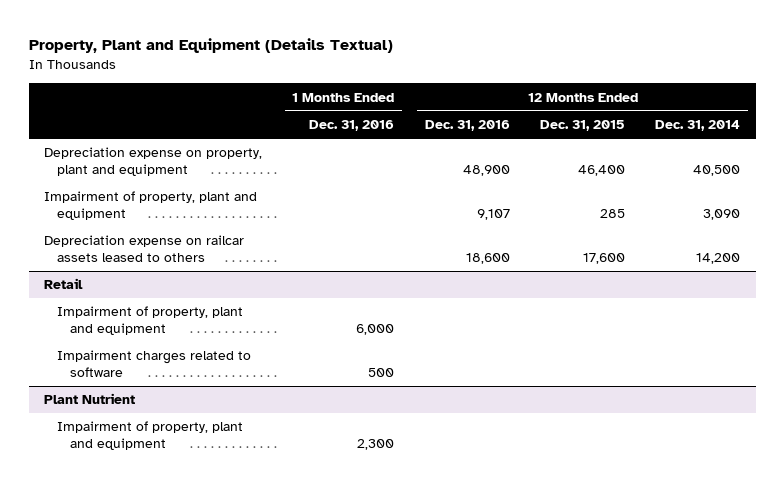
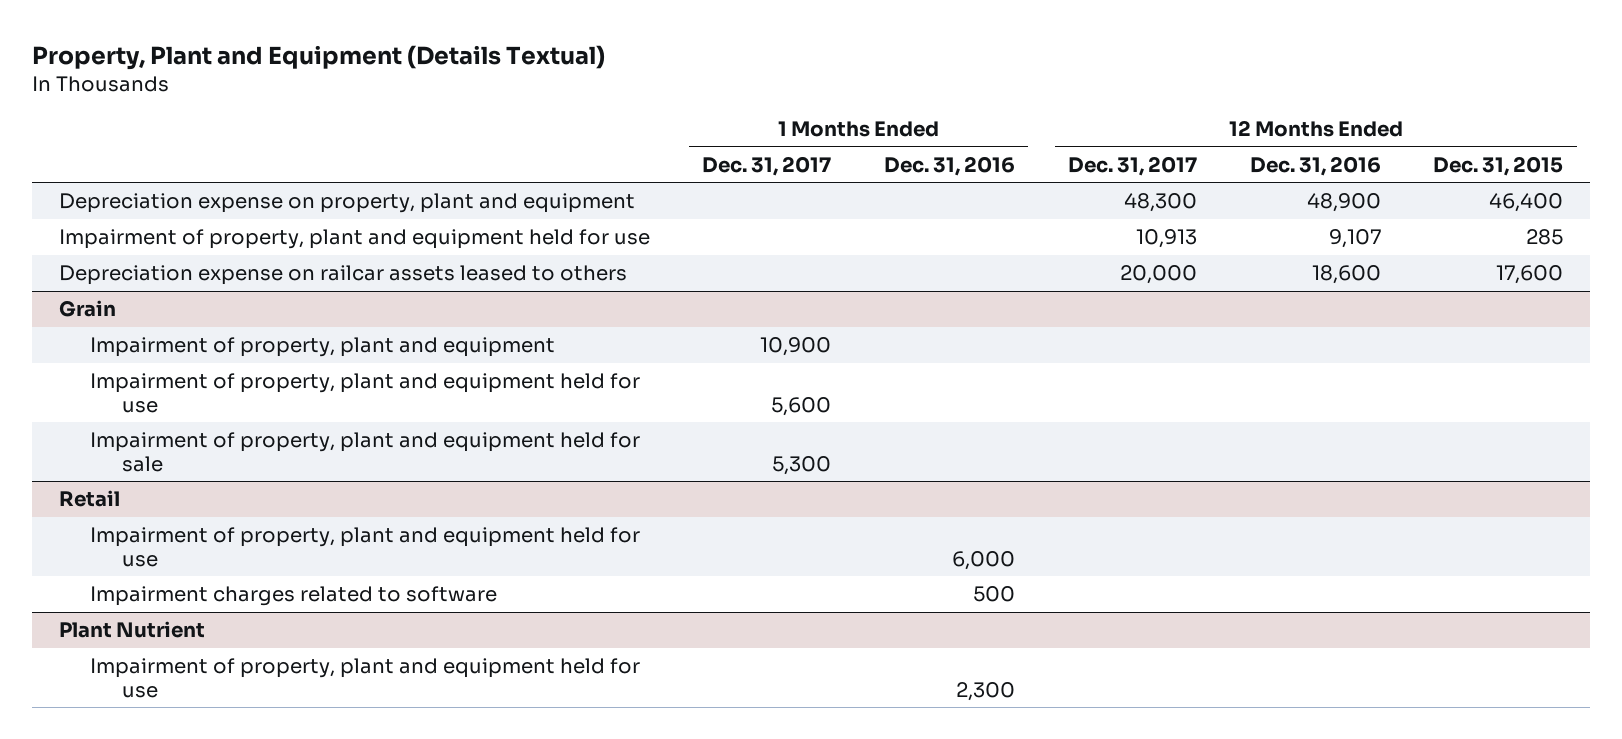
[655,120,741,132] Dec. 31, 2014 -> none
none -> [702,156,832,177] Dec. 31, 2017
none -> [1067,156,1197,177] Dec. 31, 2017
[43,191,257,220] Impairment of property, plant and equipment -> [58,229,650,250] Impairment of property, plant and equipment held for use
none -> [58,300,116,318] Grain
none -> [90,337,556,358] Impairment of property, plant and equipment
none -> [90,373,641,413] Impairment of property, plant and equipment held for use
none -> [90,432,641,472] Impairment of property, plant and equipment held for sale
[56,306,243,335] Impairment of property, plant and equipment -> [90,527,641,567] Impairment of property, plant and equipment held for use
[56,421,243,450] Impairment of property, plant and equipment -> [90,658,641,698] Impairment of property, plant and equipment held for use

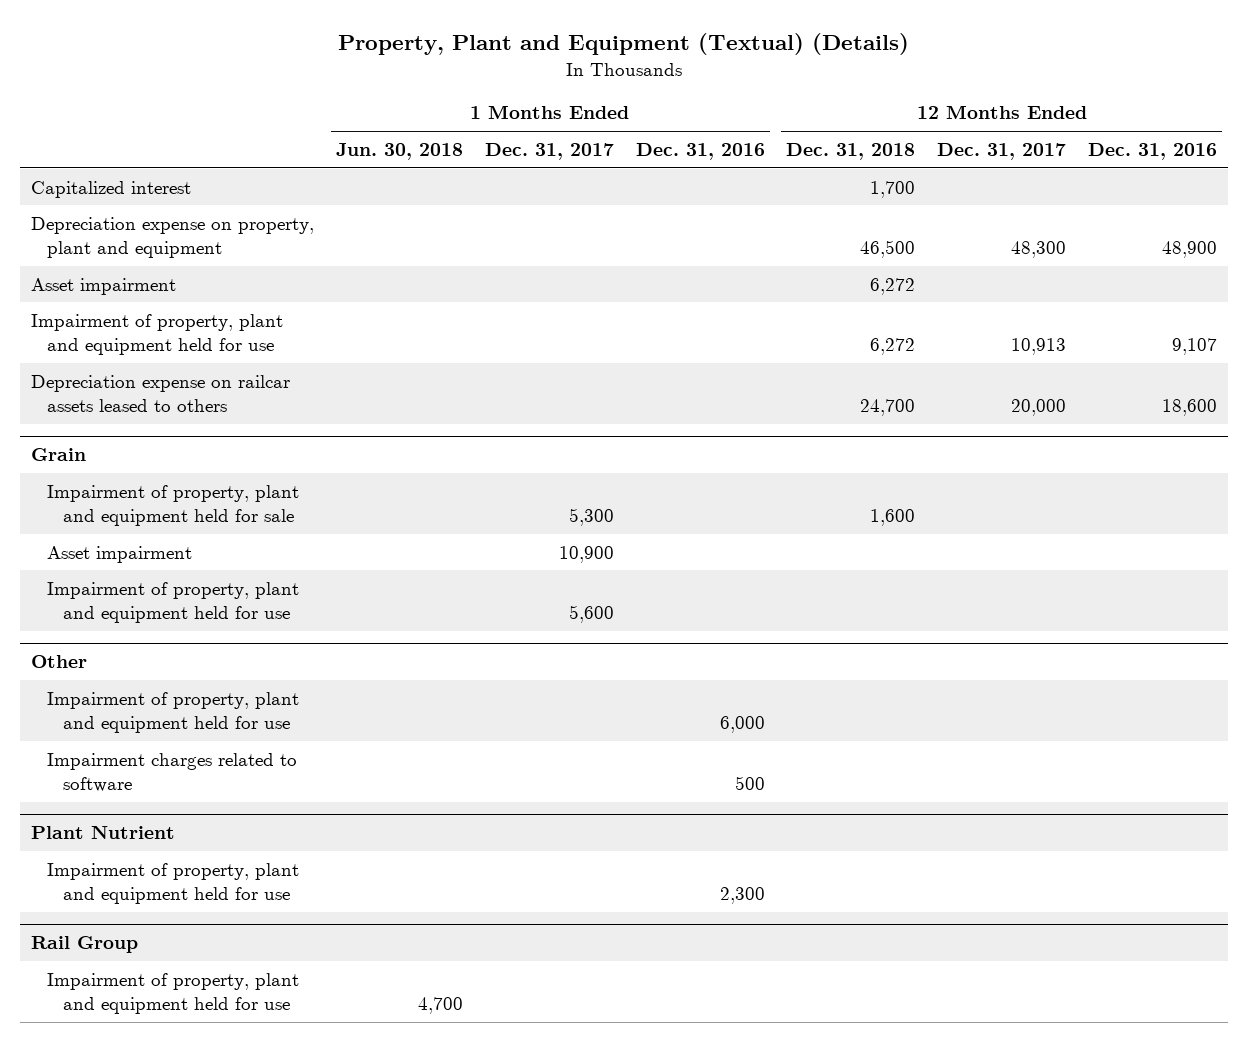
[32,44,606,70] Property, Plant and Equipment (Details Textual) -> [338,32,910,55] Property, Plant and Equipment (Textual) (Details)
[1433,156,1564,177] Dec. 31, 2015 -> none
none -> [335,142,463,160] Jun. 30, 2018
none -> [786,142,916,160] Dec. 31, 2018
none -> [31,180,192,198] Capitalized interest
none -> [31,277,177,295] Asset impairment
[90,337,556,358] Impairment of property, plant and equipment -> none
none -> [46,545,192,563] Asset impairment
[90,373,641,413] Impairment of property, plant and equipment held for use -> [46,581,299,624] Impairment of property, plant and equipment held for use
[58,490,120,508] Retail -> [31,655,88,669] Other
none -> [31,936,139,954] Rail Group
none -> [46,972,299,1015] Impairment of property, plant and equipment held for use

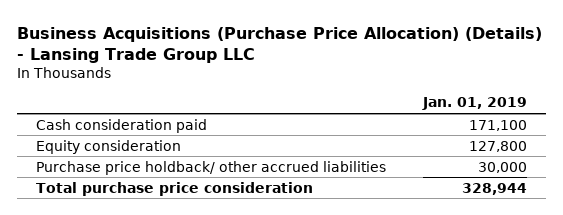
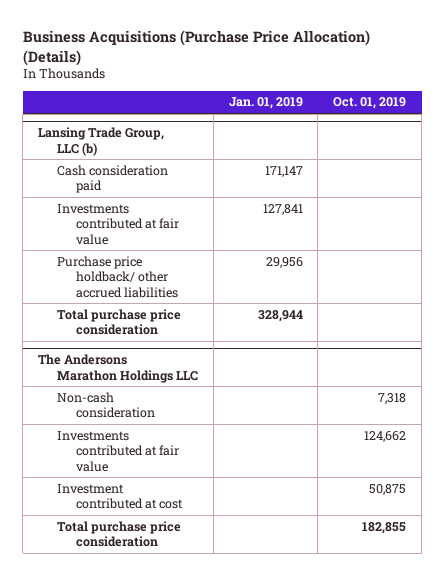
[17,26,543,63] Business Acquisitions (Purchase Price Allocation) (Details) - Lansing Trade Group LLC -> [22,30,370,66] Business Acquisitions (Purchase Price Allocation) (Details)
none -> [333,97,407,110] Oct. 01, 2019
[36,139,182,154] Equity consideration -> none
none -> [38,127,165,156] Lansing Trade Group, LLC (b)
[469,119,528,131] 171,100 -> [264,165,303,177] 171,147
none -> [56,203,179,245] Investments contributed at fair value
[478,161,528,173] 30,000 -> [265,256,303,268] 29,956
none -> [38,354,198,383] The Andersons Marathon Holdings LLC
none -> [56,391,155,419] Non-cash consideration
none -> [56,430,179,472] Investments contributed at fair value
none -> [56,483,183,510] Investment contributed at cost
none -> [56,520,181,548] Total purchase price consideration

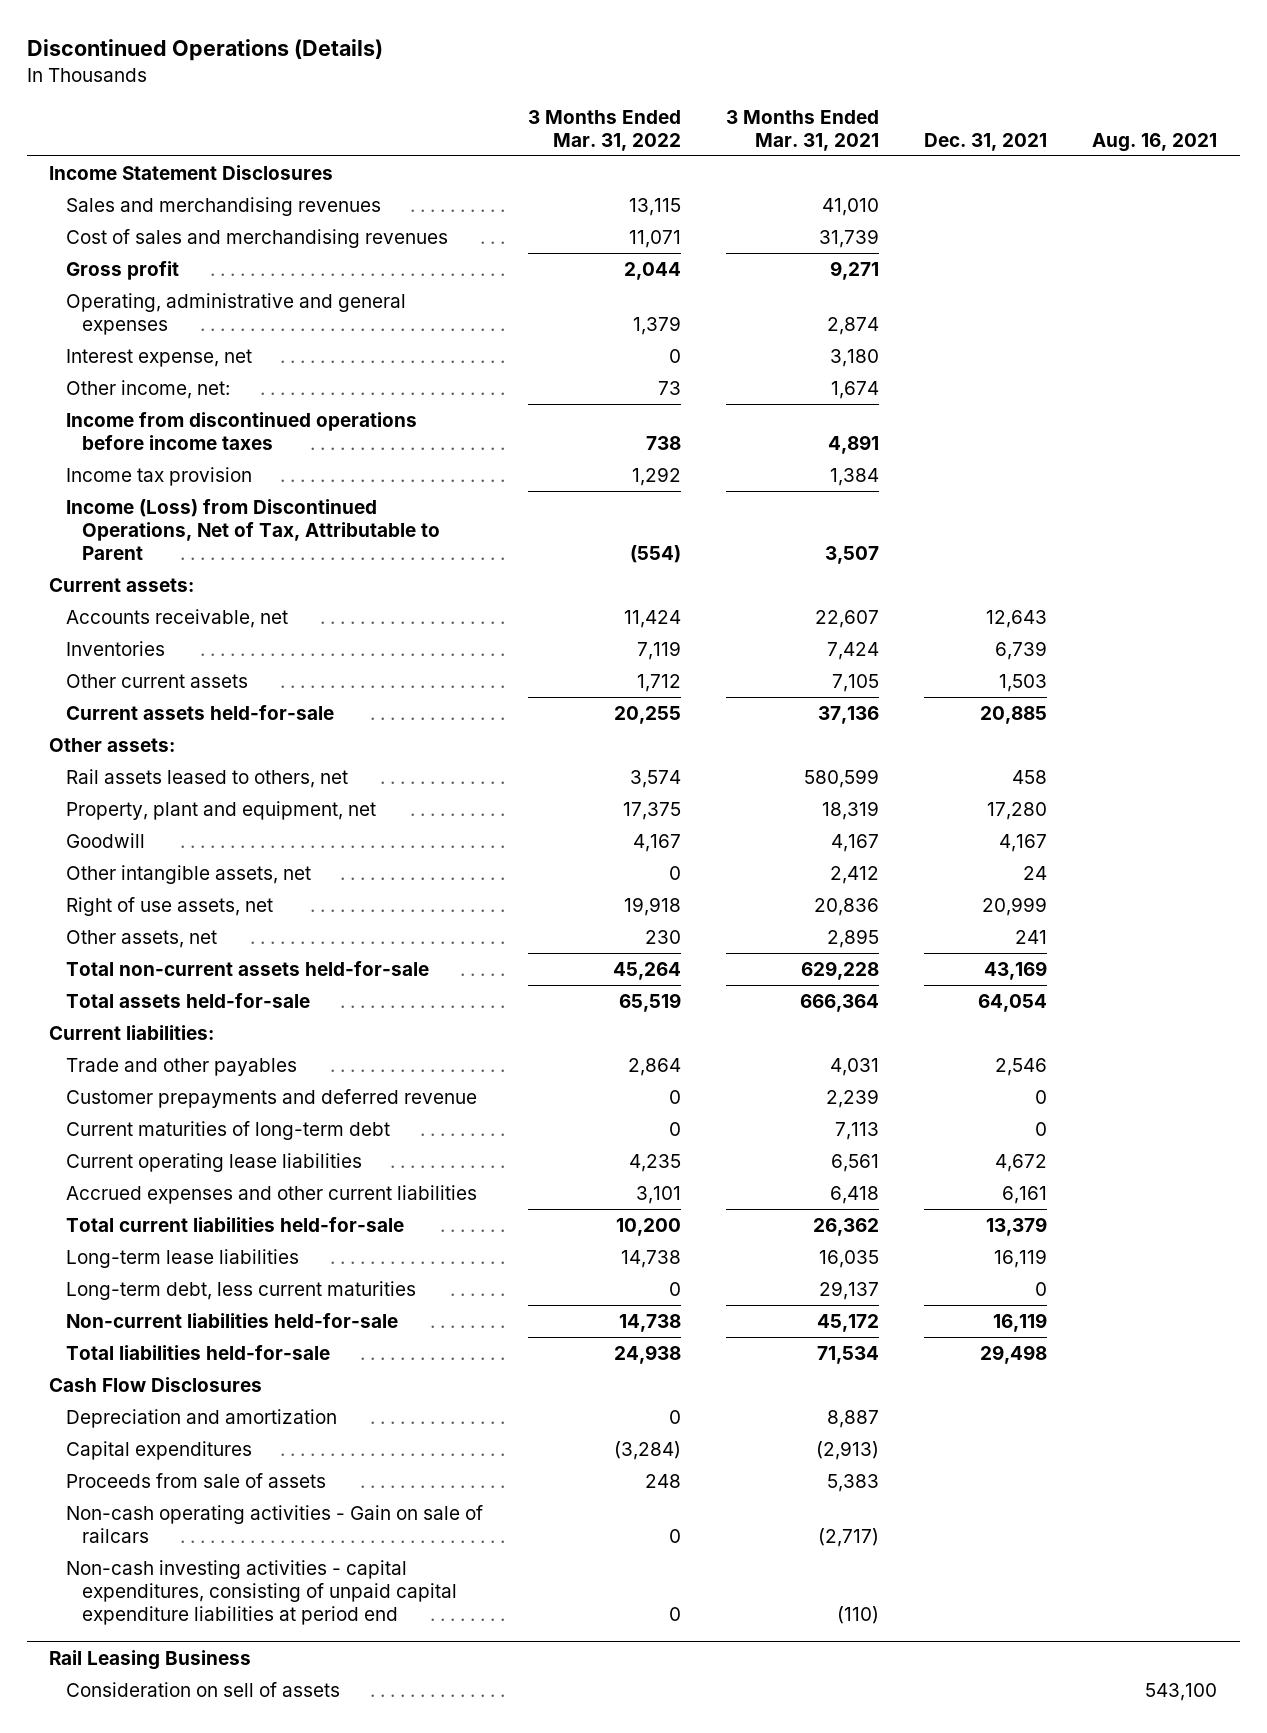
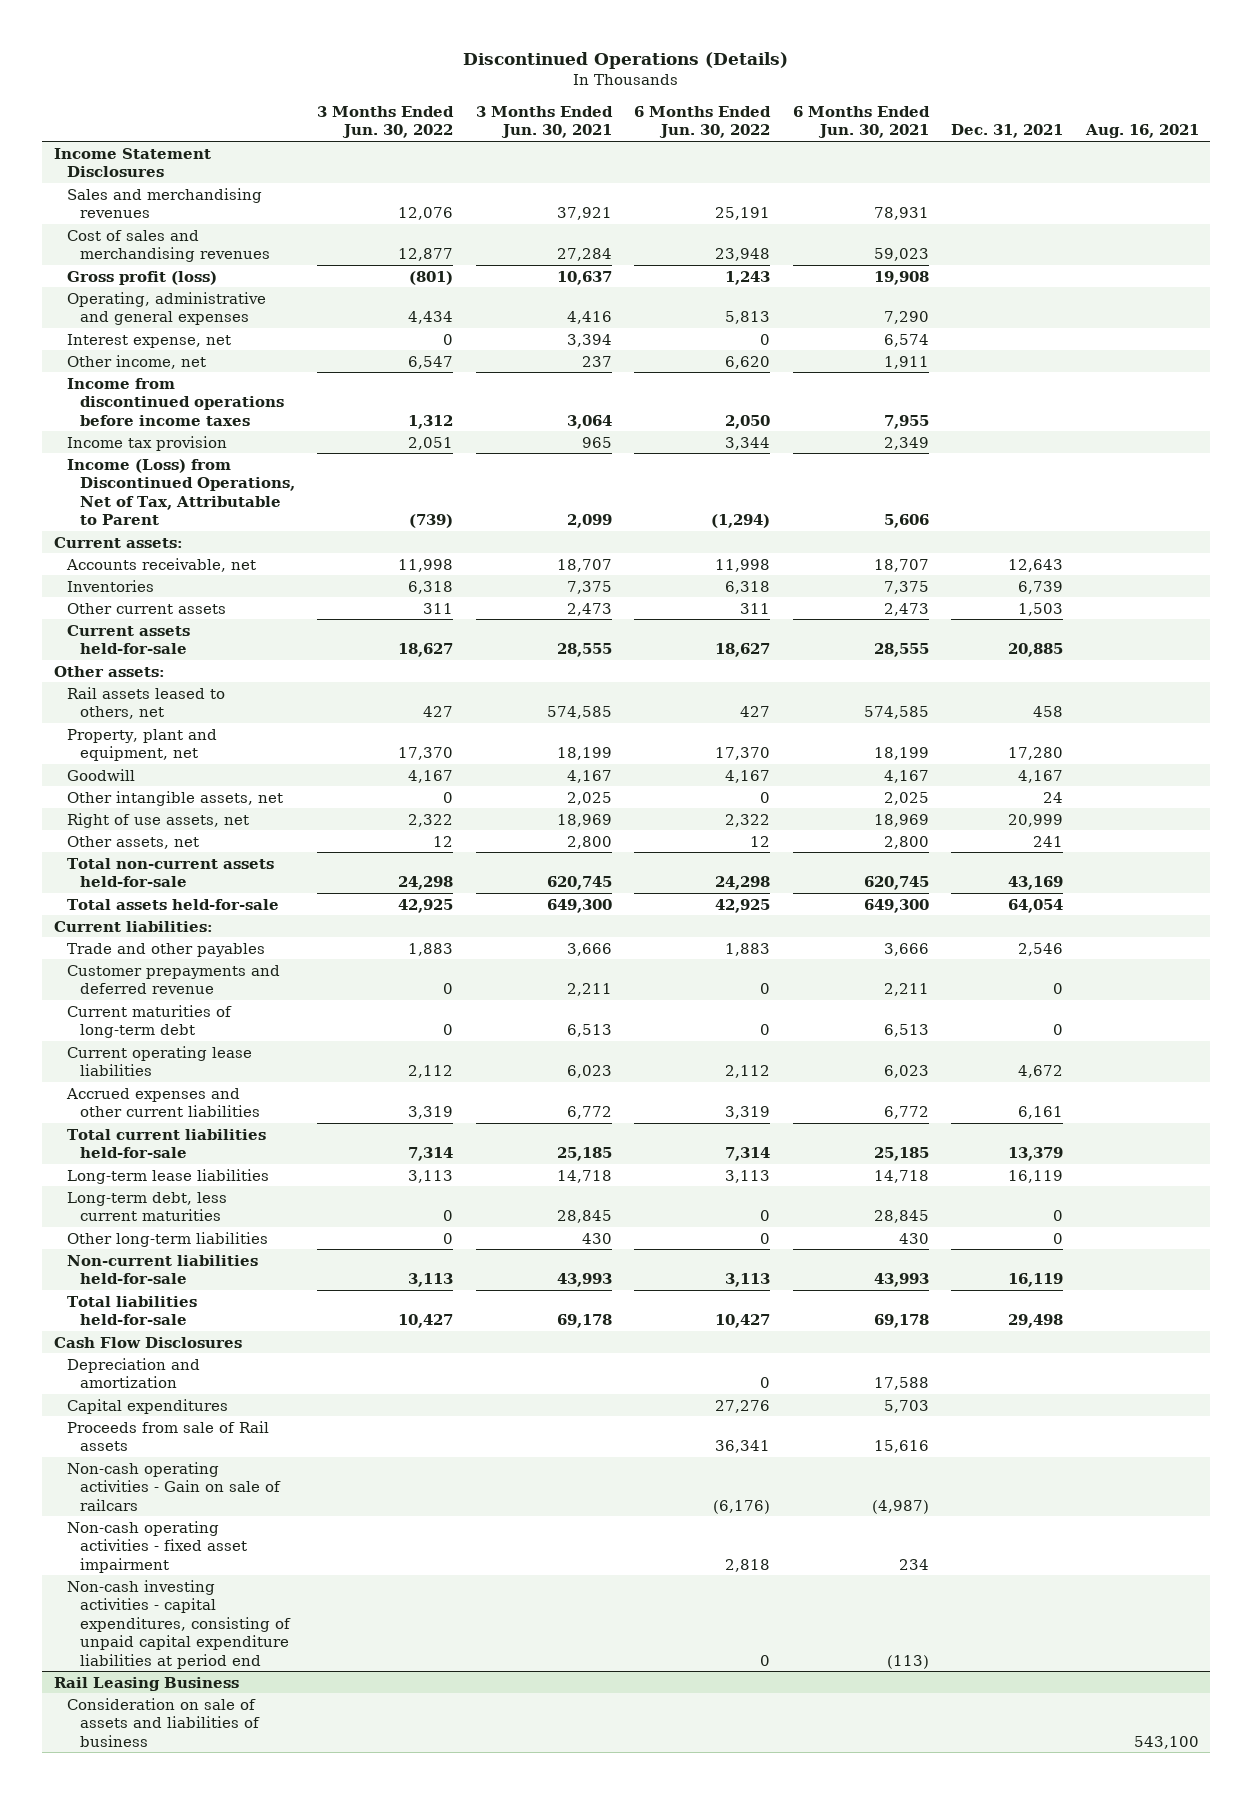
[527,109,681,151] 3 Months Ended Mar. 31, 2022 -> none
[726,109,880,151] 3 Months Ended Mar. 31, 2021 -> none
none -> [317,105,455,139] 3 Months Ended Jun. 30, 2022
none -> [475,105,613,139] 3 Months Ended Jun. 30, 2021
none -> [634,105,772,139] 6 Months Ended Jun. 30, 2022
none -> [792,105,930,139] 6 Months Ended Jun. 30, 2021
[65,261,179,281] Gross profit -> [66,270,217,285] Gross profit (loss)
[65,380,230,400] Other income, net: -> [66,354,206,369] Other income, net
none -> [66,1231,268,1247] Other long-term liabilities
[65,1473,326,1489] Proceeds from sale of assets -> [66,1420,269,1452] Proceeds from sale of Rail assets
none -> [66,1520,247,1573] Non-cash operating activities - fixed asset impairment
[65,1682,340,1698] Consideration on sell of assets -> [66,1697,260,1747] Consideration on sale of assets and liabilities of business

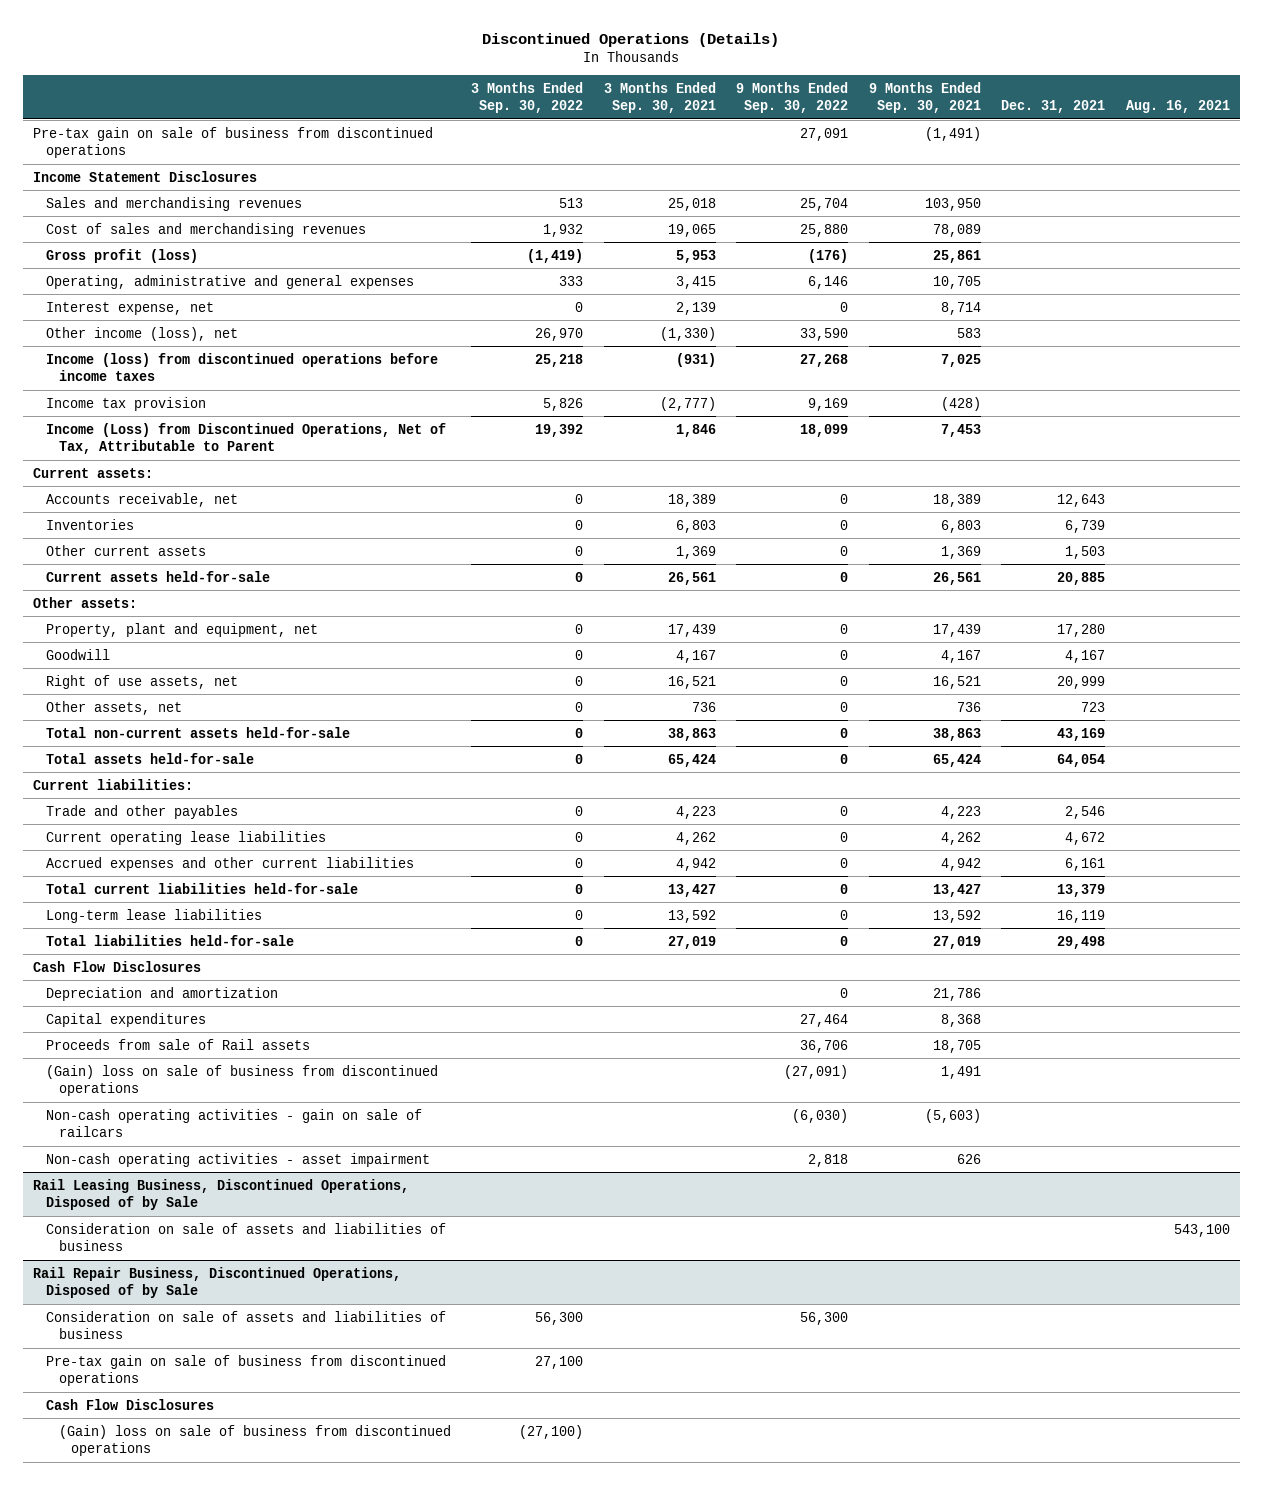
[317,105,455,139] 3 Months Ended Jun. 30, 2022 -> none
[475,105,613,139] 3 Months Ended Jun. 30, 2021 -> none
[634,105,772,139] 6 Months Ended Jun. 30, 2022 -> none
[792,105,930,139] 6 Months Ended Jun. 30, 2021 -> none
none -> [471,81,584,114] 3 Months Ended Sep. 30, 2022
none -> [603,81,716,114] 3 Months Ended Sep. 30, 2021
none -> [736,81,849,114] 9 Months Ended Sep. 30, 2022
none -> [868,81,981,114] 9 Months Ended Sep. 30, 2021
none -> [32,126,433,158] Pre-tax gain on sale of business from discontinued operations
[66,354,206,369] Other income, net -> [45,326,238,341] Other income (loss), net
[66,377,284,426] Income from discontinued operations before income taxes -> [45,352,438,381] Income (loss) from discontinued operations before income taxes
[66,686,225,720] Rail assets leased to others, net -> none
[66,790,283,806] Other intangible assets, net -> none
[1033,835,1064,847] 241 -> [1081,701,1106,712] 723
[66,964,280,995] Customer prepayments and deferred revenue -> none
[66,1004,232,1039] Current maturities of long-term debt -> none
[66,1191,227,1222] Long-term debt, less current maturities -> none
[66,1231,268,1247] Other long-term liabilities -> none
[66,1254,258,1285] Non-current liabilities held-for-sale -> none
[66,1579,291,1669] Non-cash investing activities - capital expenditures, consisting of unpaid capital expenditure liabilities at period end -> none
none -> [45,1064,438,1096] (Gain) loss on sale of business from discontinued operations
[66,1461,281,1511] Non-cash operating activities - Gain on sale of railcars -> [45,1108,422,1137] Non-cash operating activities - gain on sale of railcars
[66,1520,247,1573] Non-cash operating activities - fixed asset impairment -> [45,1152,430,1167] Non-cash operating activities - asset impairment
[53,1676,239,1691] Rail Leasing Business -> [32,1178,409,1210] Rail Leasing Business, Discontinued Operations, Disposed of by Sale
none -> [32,1266,401,1298] Rail Repair Business, Discontinued Operations, Disposed of by Sale
none -> [45,1310,446,1339] Consideration on sale of assets and liabilities of business
none -> [45,1354,446,1386] Pre-tax gain on sale of business from discontinued operations
none -> [45,1398,214,1410] Cash Flow Disclosures
none -> [58,1424,451,1456] (Gain) loss on sale of business from discontinued operations

